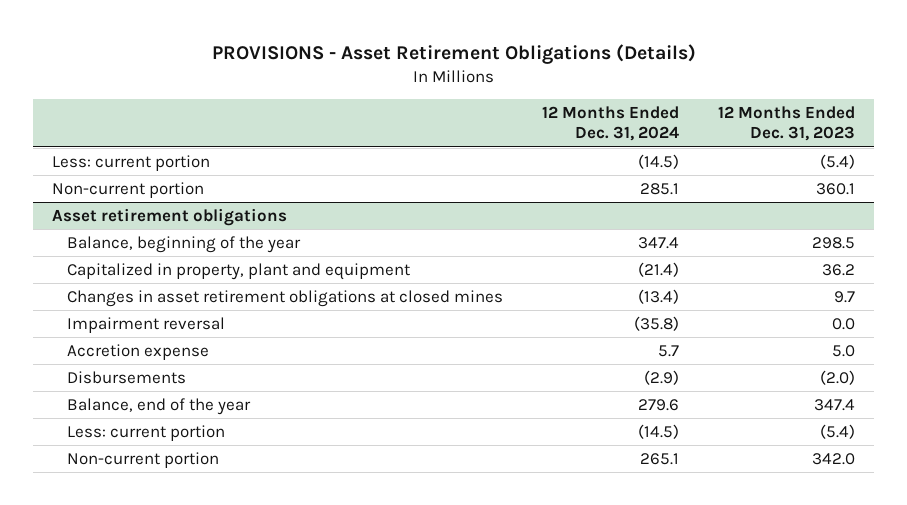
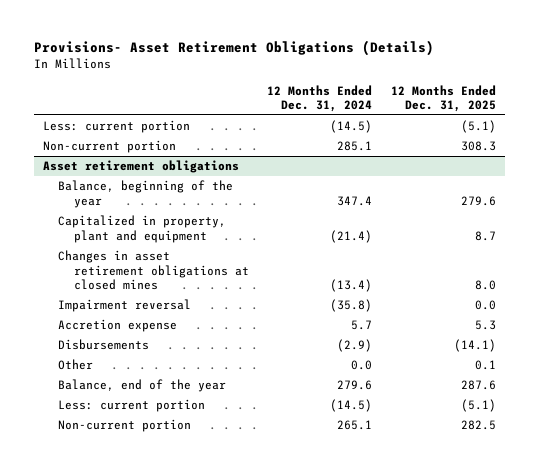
[211,44,696,65] PROVISIONS - Asset Retirement Obligations (Details) -> [33,40,434,57] Provisions- Asset Retirement Obligations (Details)
[717,105,855,142] 12 Months Ended Dec. 31, 2023 -> none
none -> [390,84,496,112] 12 Months Ended Dec. 31, 2025
none -> [58,359,94,371] Other

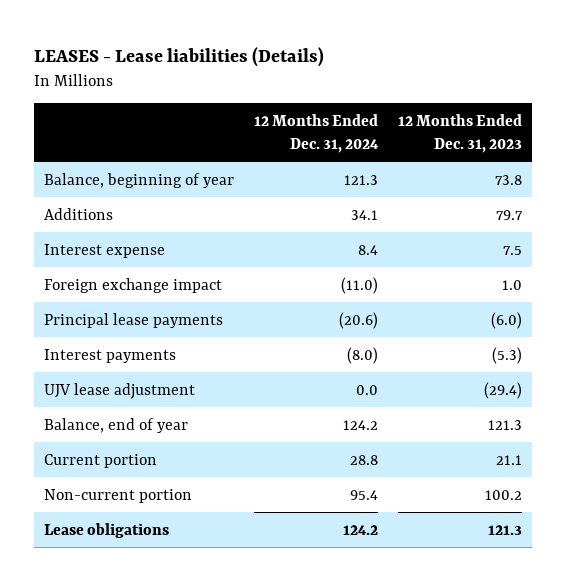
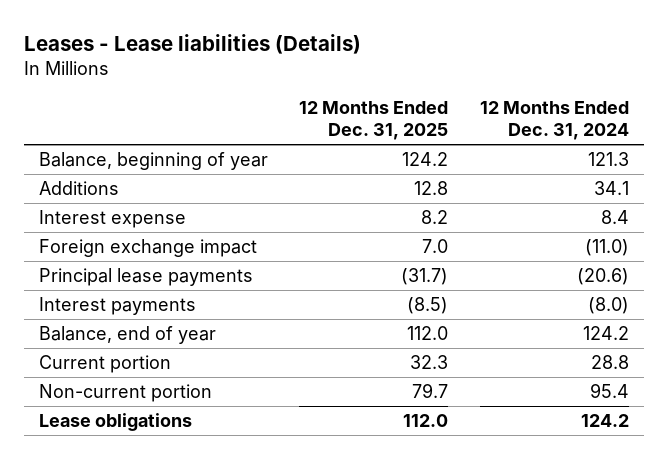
[34,46,325,67] LEASES - Lease liabilities (Details) -> [23,34,361,55] Leases - Lease liabilities (Details)
[397,113,522,153] 12 Months Ended Dec. 31, 2023 -> none
none -> [299,100,449,141] 12 Months Ended Dec. 31, 2025
[44,382,196,399] UJV lease adjustment -> none

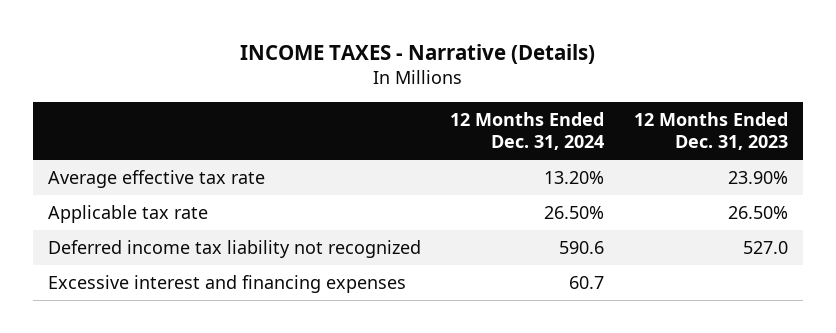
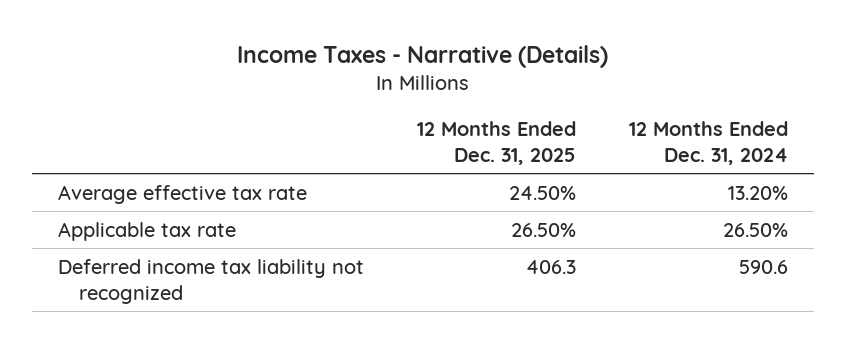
[239,44,595,65] INCOME TAXES - Narrative (Details) -> [236,45,608,69] Income Taxes - Narrative (Details)
[634,112,789,150] 12 Months Ended Dec. 31, 2023 -> none
none -> [416,121,576,166] 12 Months Ended Dec. 31, 2025
[47,275,406,294] Excessive interest and financing expenses -> none

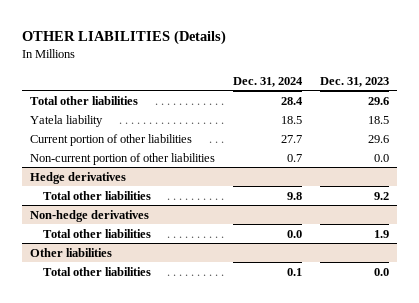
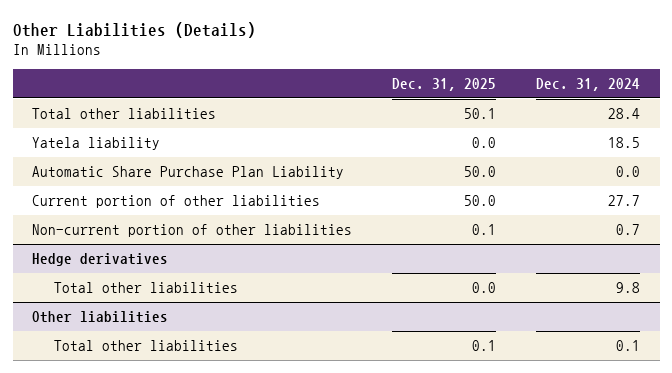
[21,30,226,46] OTHER LIABILITIES (Details) -> [12,21,256,38] Other Liabilities (Details)
[319,76,389,87] Dec. 31, 2023 -> none
none -> [392,77,497,91] Dec. 31, 2025
none -> [32,165,345,179] Automatic Share Purchase Plan Liability
[30,209,150,222] Non-hedge derivatives -> none
[43,228,152,238] Total other liabilities -> none

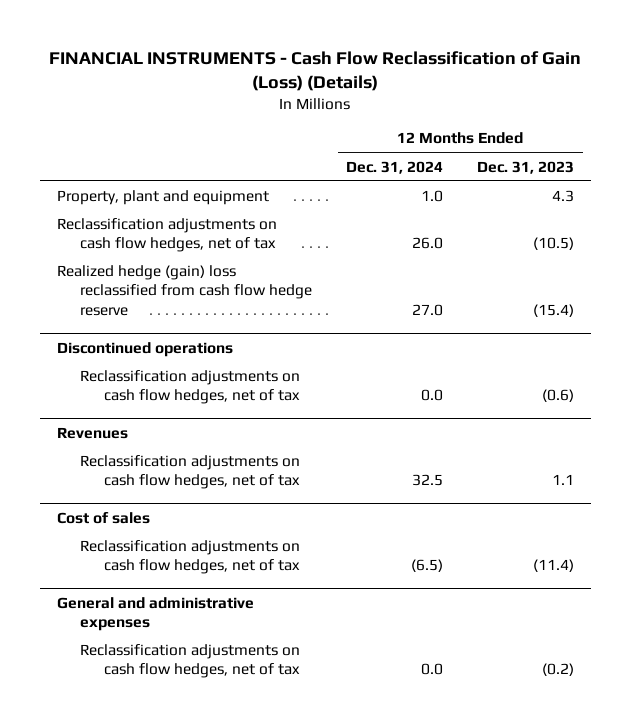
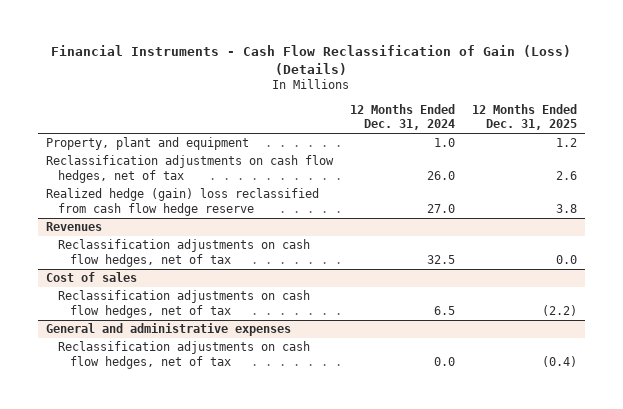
[49,50,582,91] FINANCIAL INSTRUMENTS - Cash Flow Reclassification of Gain (Loss) (Details) -> [51,44,572,75] Financial Instruments - Cash Flow Reclassification of Gain (Loss) (Details)
[477,160,575,174] Dec. 31, 2023 -> none
none -> [471,103,577,131] 12 Months Ended Dec. 31, 2025
[56,341,233,357] Discontinued operations -> none
[80,370,301,405] Reclassification adjustments on cash flow hedges, net of tax -> none
[411,559,444,573] (6.5) -> [433,305,455,315] 6.5

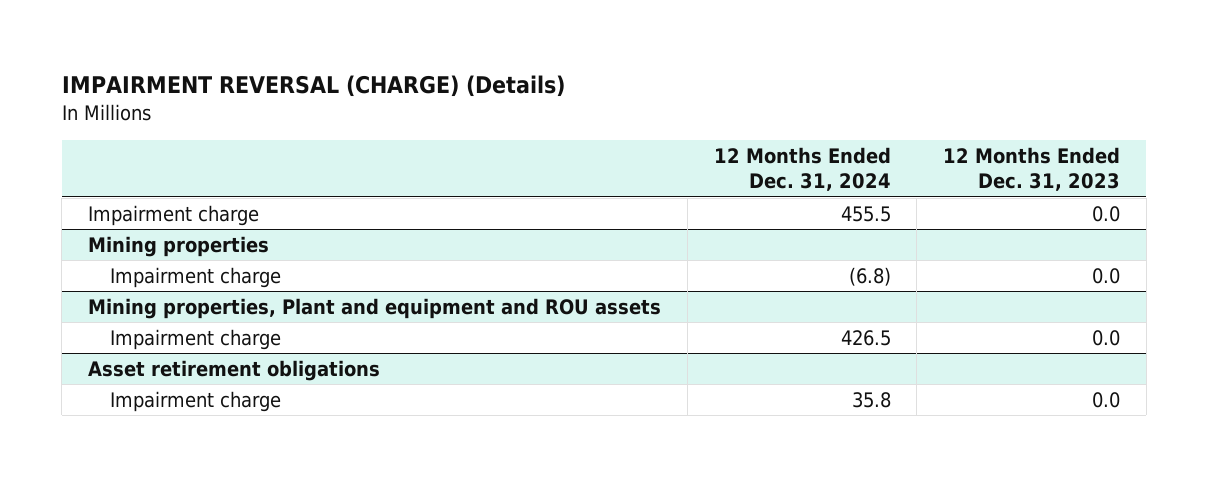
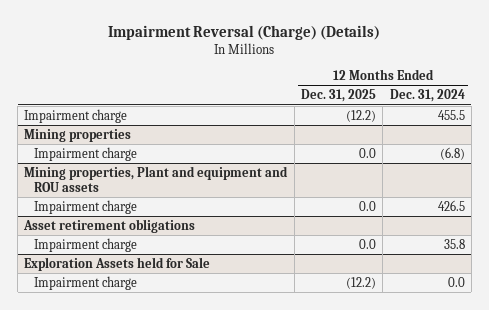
[61,74,565,97] IMPAIRMENT REVERSAL (CHARGE) (Details) -> [108,24,381,40] Impairment Reversal (Charge) (Details)
[942,146,1120,192] 12 Months Ended Dec. 31, 2023 -> none
none -> [300,89,376,103] Dec. 31, 2025
none -> [24,256,211,271] Exploration Assets held for Sale
none -> [34,275,138,290] Impairment charge

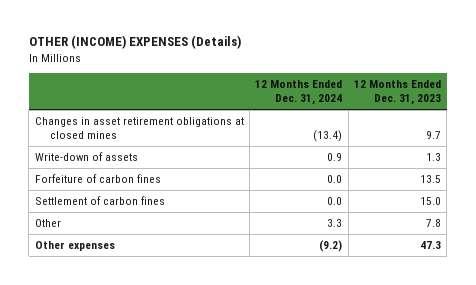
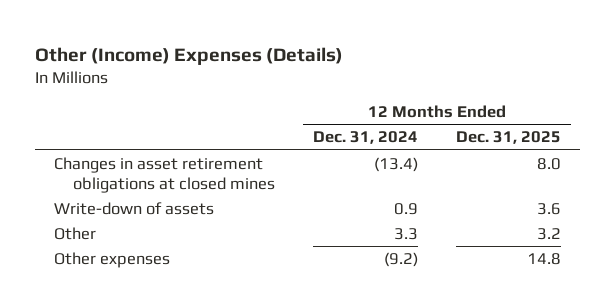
[28,35,241,50] OTHER (INCOME) EXPENSES (Details) -> [34,46,343,65] Other (Income) Expenses (Details)
[353,79,441,106] 12 Months Ended Dec. 31, 2023 -> none
none -> [455,131,561,145] Dec. 31, 2025
[34,174,161,184] Forfeiture of carbon fines -> none
[34,196,165,206] Settlement of carbon fines -> none

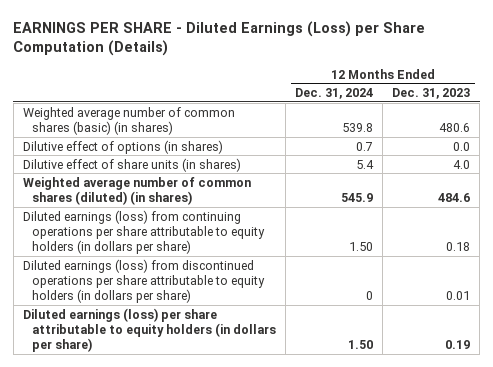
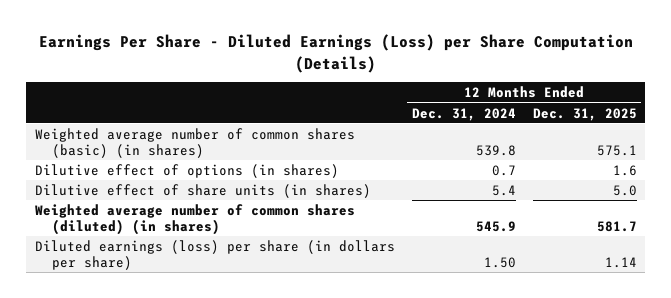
[13,20,426,57] EARNINGS PER SHARE - Diluted Earnings (Loss) per Share Computation (Details) -> [38,34,633,73] Earnings Per Share - Diluted Earnings (Loss) per Share Computation (Details)
[392,88,471,100] Dec. 31, 2023 -> none
none -> [532,107,637,121] Dec. 31, 2025
[22,209,266,255] Diluted earnings (loss) from continuing operations per share attributable to equity holders (in dollars per share) -> none
[22,258,266,304] Diluted earnings (loss) from discontinued operations per share attributable to equity holders (in dollars per share) -> none
[22,307,277,353] Diluted earnings (loss) per share attributable to equity holders (in dollars per share) -> [34,239,395,270] Diluted earnings (loss) per share (in dollars per share)

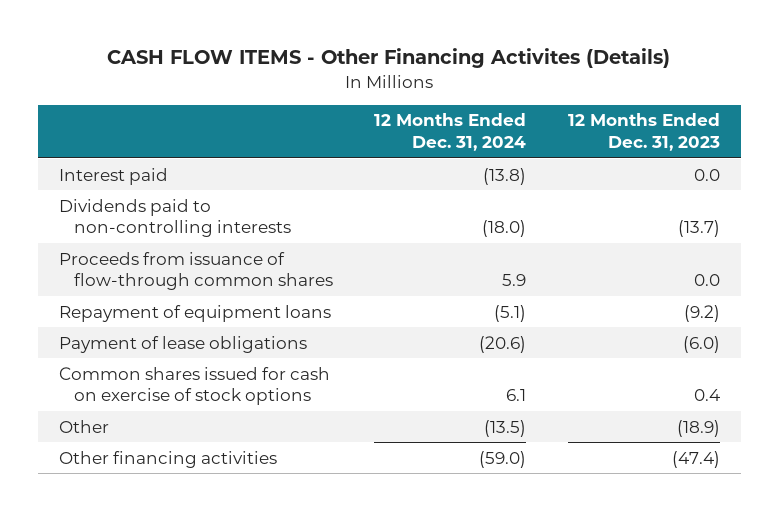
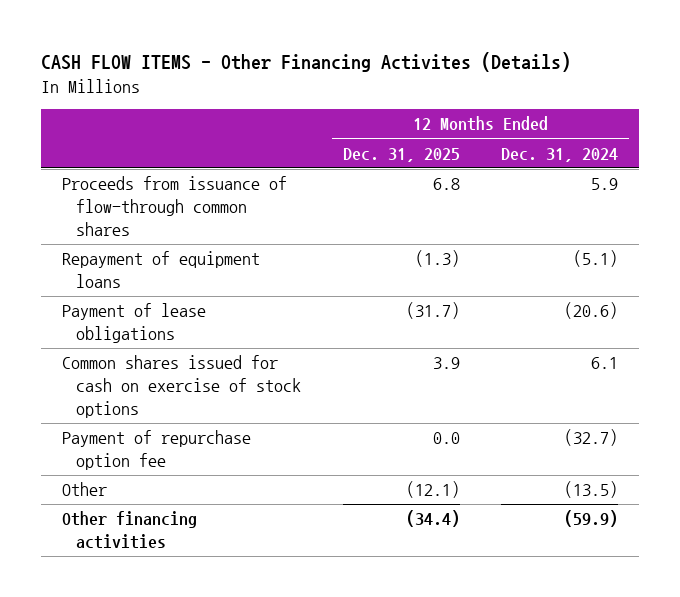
[568,113,721,151] 12 Months Ended Dec. 31, 2023 -> none
none -> [342,147,460,162] Dec. 31, 2025
[58,167,168,185] Interest paid -> none
[58,198,291,238] Dividends paid to non-controlling interests -> none
none -> [61,430,251,470] Payment of repurchase option fee
[479,450,527,468] (59.0) -> [564,510,619,528] (59.9)

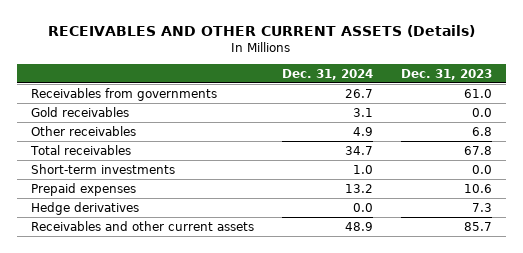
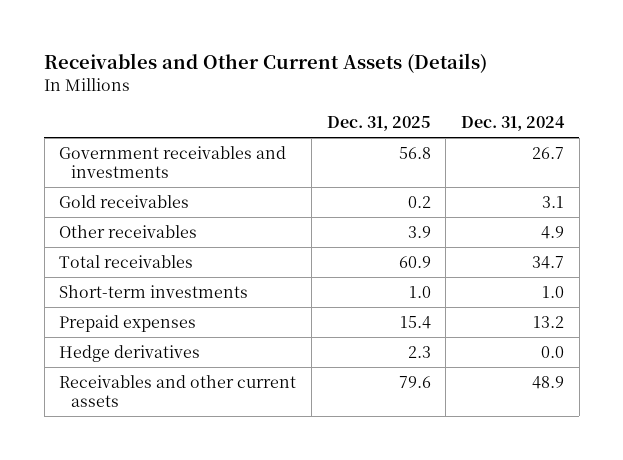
[48,24,476,37] RECEIVABLES AND OTHER CURRENT ASSETS (Details) -> [44,53,488,74] Receivables and Other Current Assets (Details)
[401,69,493,81] Dec. 31, 2023 -> none
none -> [326,116,431,132] Dec. 31, 2025
[30,87,217,101] Receivables from governments -> [59,146,287,178] Government receivables and investments

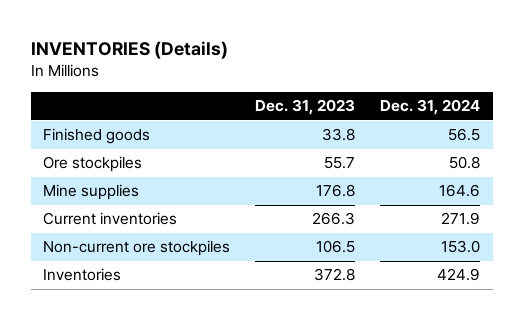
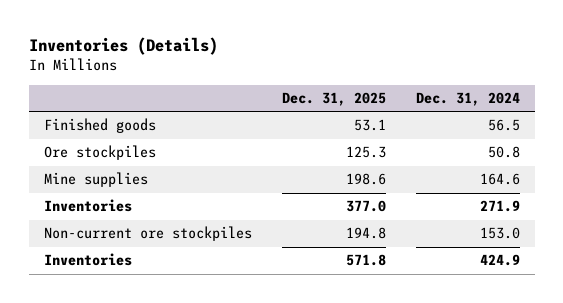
[30,41,228,60] INVENTORIES (Details) -> [28,36,218,55] Inventories (Details)
[255,99,356,116] Dec. 31, 2023 -> none
none -> [281,92,386,107] Dec. 31, 2025
[43,212,178,226] Current inventories -> [43,199,132,213] Inventories

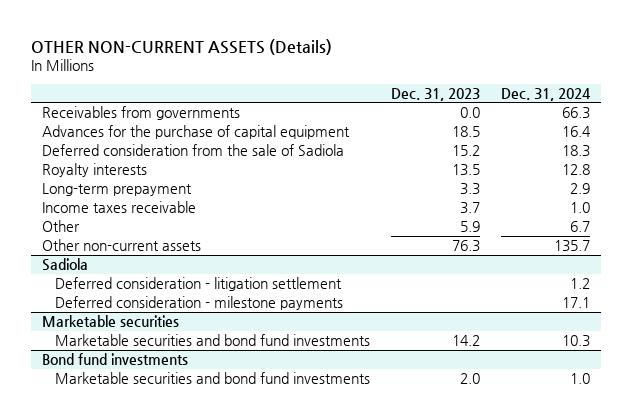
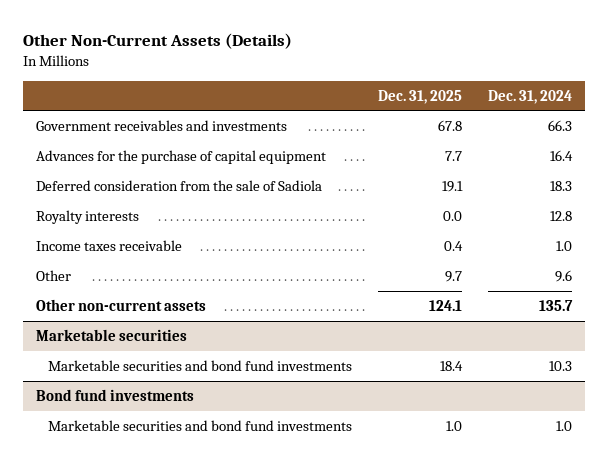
[31,39,333,56] OTHER NON-CURRENT ASSETS (Details) -> [22,32,292,49] Other Non-Current Assets (Details)
[391,87,481,101] Dec. 31, 2023 -> none
none -> [378,89,463,104] Dec. 31, 2025
[42,106,241,121] Receivables from governments -> [35,119,287,131] Government receivables and investments
[42,183,193,197] Long-term prepayment -> none
[570,221,591,233] 6.7 -> [555,269,573,282] 9.6
[42,258,89,272] Sadiola -> none
[54,277,342,292] Deferred consideration - litigation settlement -> none
[54,296,343,311] Deferred consideration - milestone payments -> none

